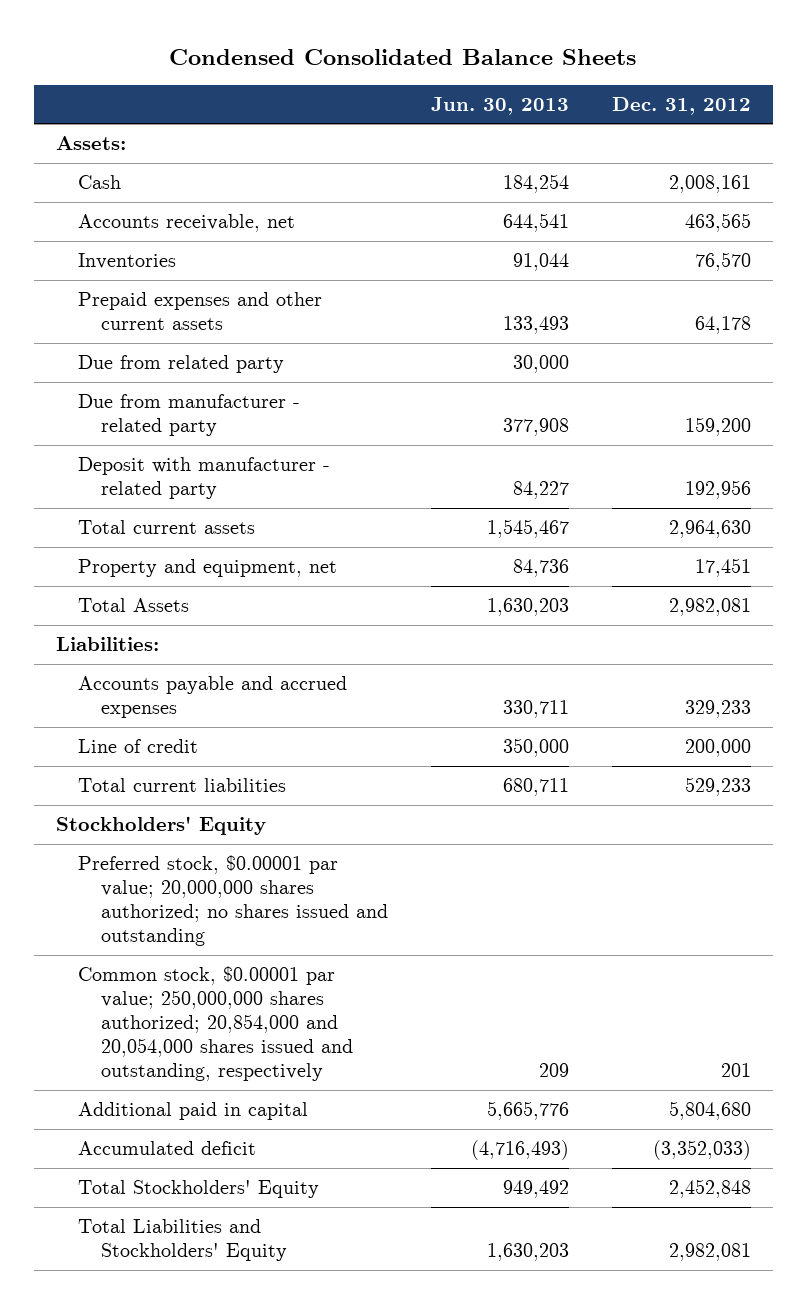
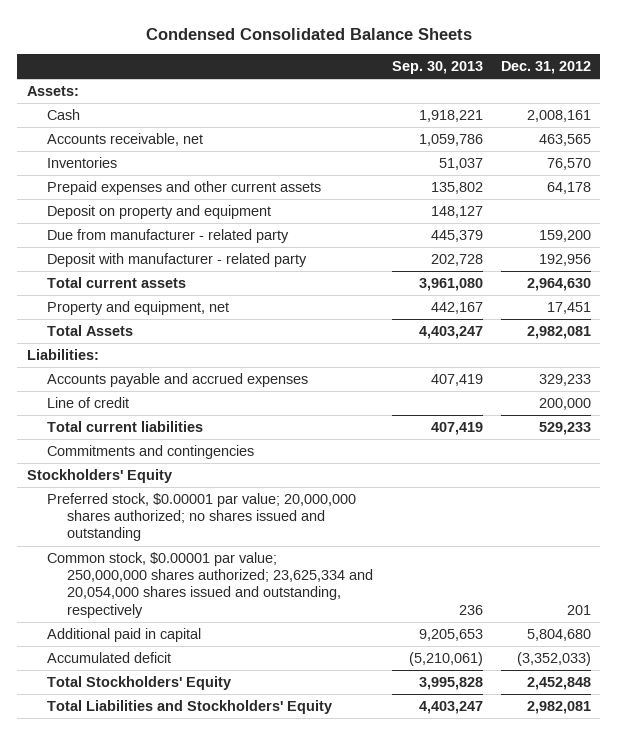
[430,97,569,116] Jun. 30, 2013 -> none
none -> [391,61,483,75] Sep. 30, 2013
[78,355,285,374] Due from related party -> none
none -> [46,205,271,220] Deposit on property and equipment
none -> [46,445,254,460] Commitments and contingencies
[78,966,353,1082] Common stock, $0.00001 par value; 250,000,000 shares authorized; 20,854,000 and 20,054,000 shares issued and outstanding, respectively -> [46,552,374,618] Common stock, $0.00001 par value; 250,000,000 shares authorized; 23,625,334 and 20,054,000 shares issued and outstanding, respectively

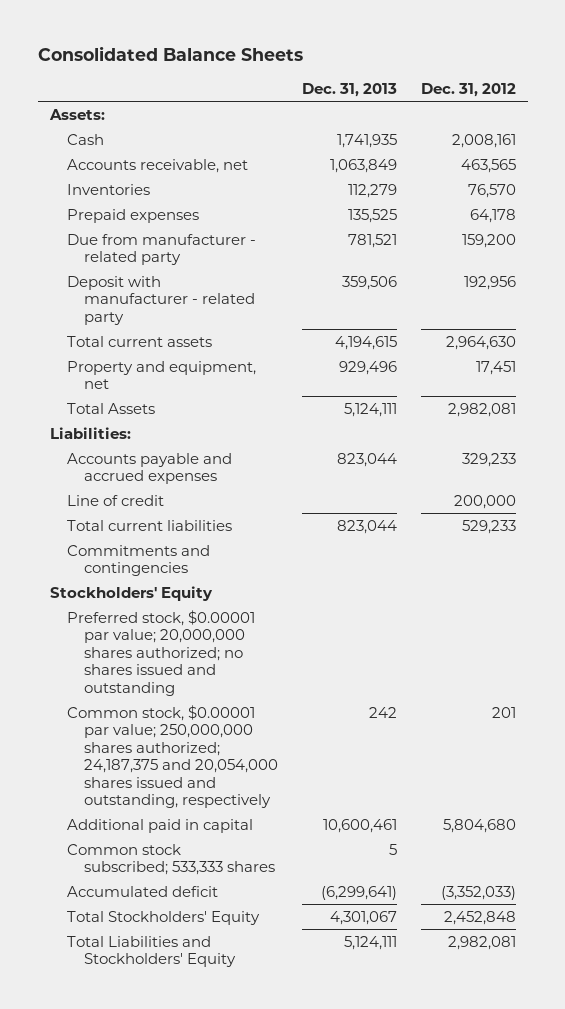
[145,27,472,40] Condensed Consolidated Balance Sheets -> [37,46,303,62] Consolidated Balance Sheets
[391,61,483,75] Sep. 30, 2013 -> none
none -> [301,83,397,98] Dec. 31, 2013
[46,205,271,220] Deposit on property and equipment -> none
[46,181,321,196] Prepaid expenses and other current assets -> [66,208,199,223] Prepaid expenses
[46,552,374,618] Common stock, $0.00001 par value; 250,000,000 shares authorized; 23,625,334 and 20,054,000 shares issued and outstanding, respectively -> [66,704,278,808] Common stock, $0.00001 par value; 250,000,000 shares authorized; 24,187,375 and 20,054,000 shares issued and outstanding, respectively
none -> [66,843,275,876] Common stock subscribed; 533,333 shares

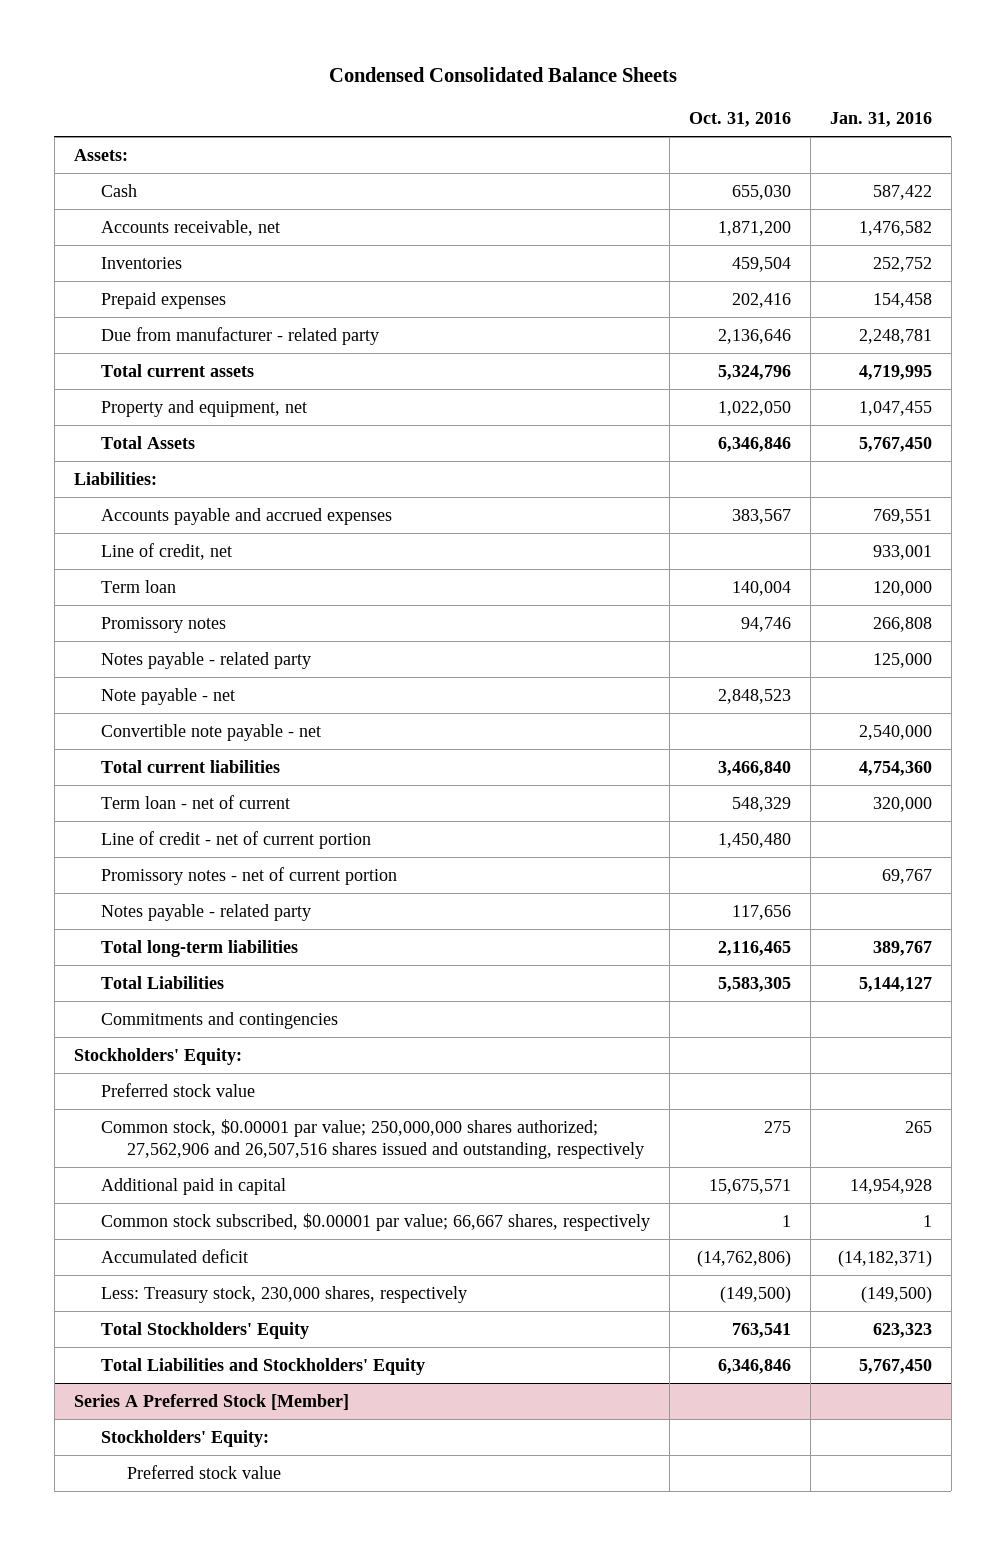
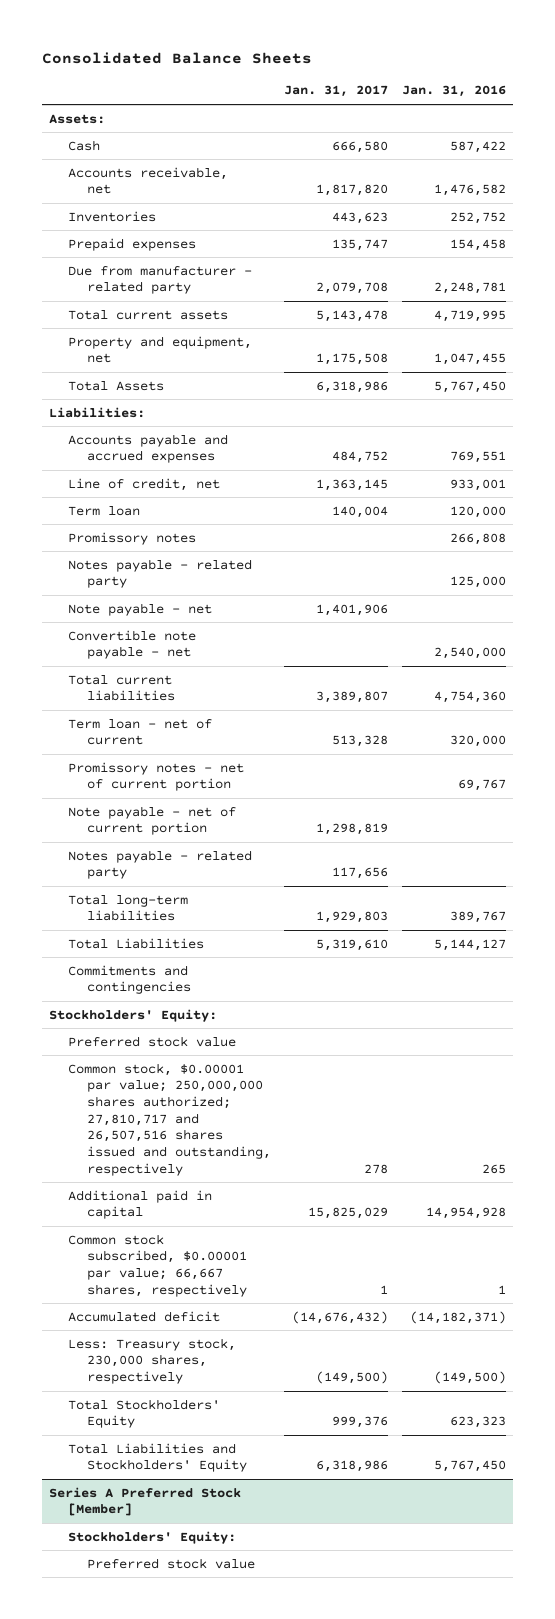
[328,67,677,83] Condensed Consolidated Balance Sheets -> [41,52,312,65] Consolidated Balance Sheets
[688,111,791,127] Oct. 31, 2016 -> none
none -> [284,85,389,98] Jan. 31, 2017
[100,830,371,849] Line of credit - net of current portion -> none
none -> [67,805,236,836] Note payable - net of current portion
[100,1118,645,1160] Common stock, $0.00001 par value; 250,000,000 shares authorized; 27,562,906 and 26,507,516 shares issued and outstanding, respectively -> [67,1062,271,1176] Common stock, $0.00001 par value; 250,000,000 shares authorized; 27,810,717 and 26,507,516 shares issued and outstanding, respectively

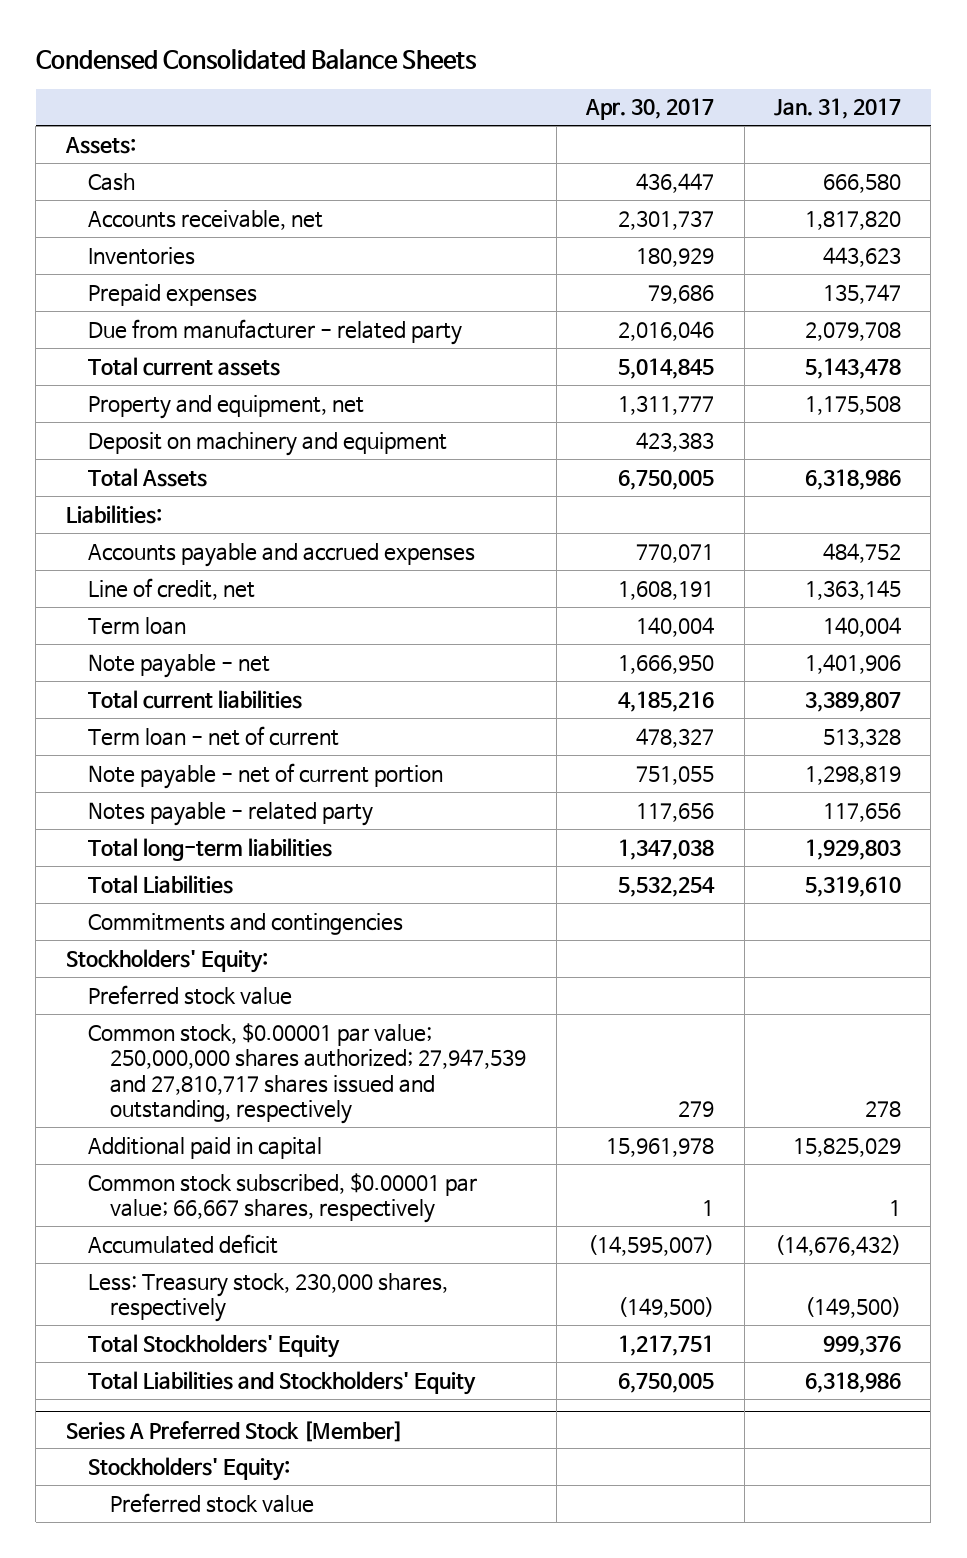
[41,52,312,65] Consolidated Balance Sheets -> [35,48,477,70] Condensed Consolidated Balance Sheets
[402,85,507,98] Jan. 31, 2016 -> none
none -> [585,98,715,121] Apr. 30, 2017
none -> [88,431,448,456] Deposit on machinery and equipment
[67,531,196,545] Promissory notes -> none
[67,558,252,589] Notes payable - related party -> none
[67,629,196,660] Convertible note payable - net -> none
[67,761,244,792] Promissory notes - net of current portion -> none
[67,1062,271,1176] Common stock, $0.00001 par value; 250,000,000 shares authorized; 27,810,717 and 26,507,516 shares issued and outstanding, respectively -> [88,1022,527,1125] Common stock, $0.00001 par value; 250,000,000 shares authorized; 27,947,539 and 27,810,717 shares issued and outstanding, respectively

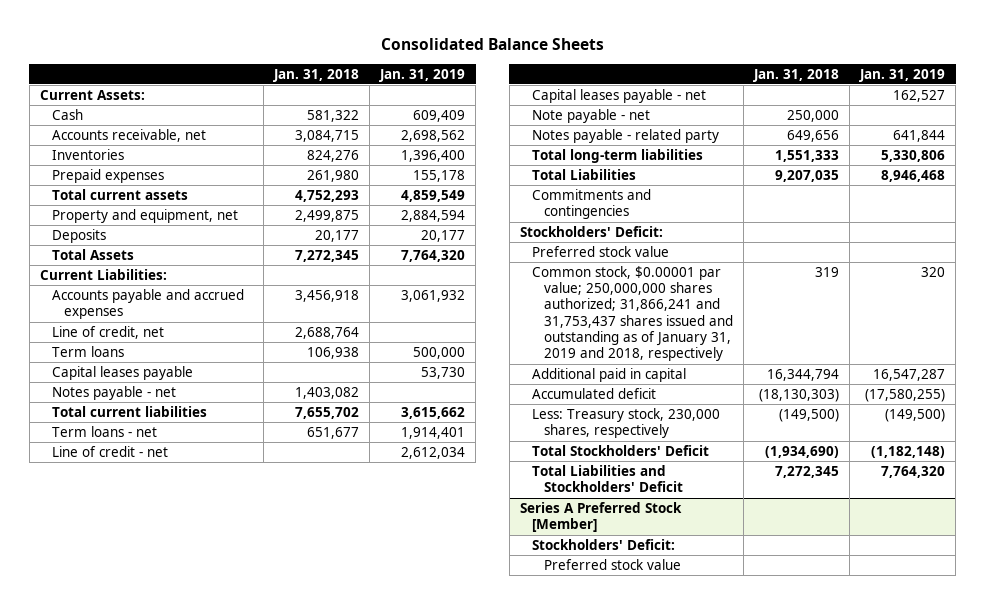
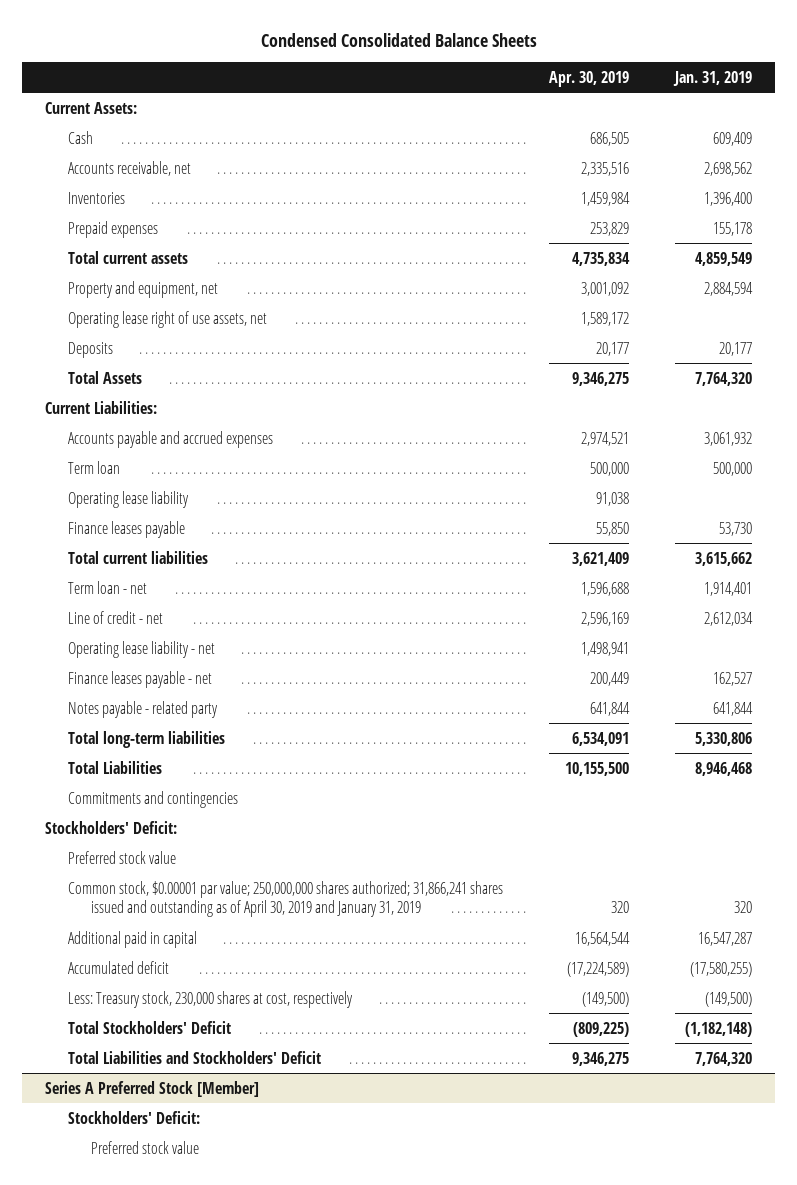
[380,38,604,51] Consolidated Balance Sheets -> [260,32,537,47] Condensed Consolidated Balance Sheets
[272,68,359,82] Jan. 31, 2018 -> none
none -> [549,70,630,87] Apr. 30, 2019
none -> [68,310,268,328] Operating lease right of use assets, net
[51,326,164,340] Line of credit, net -> none
[51,386,176,401] Notes payable - net -> none
[51,346,124,358] Term loans -> [68,460,121,474] Term loan
none -> [68,490,190,508] Operating lease liability
[51,366,193,381] Capital leases payable -> [68,520,186,538] Finance leases payable
[51,426,157,438] Term loans - net -> [68,580,148,594] Term loan - net
[531,109,650,124] Note payable - net -> none
none -> [68,640,216,658] Operating lease liability - net
[531,89,706,104] Capital leases payable - net -> [68,670,213,688] Finance leases payable - net
[531,266,733,362] Common stock, $0.00001 par value; 250,000,000 shares authorized; 31,866,241 and 31,753,437 shares issued and outstanding as of January 31, 2019 and 2018, respectively -> [68,880,504,918] Common stock, $0.00001 par value; 250,000,000 shares authorized; 31,866,241 shares issued and outstanding as of April 30, 2019 and January 31, 2019
[531,408,720,439] Less: Treasury stock, 230,000 shares, respectively -> [68,990,354,1008] Less: Treasury stock, 230,000 shares at cost, respectively

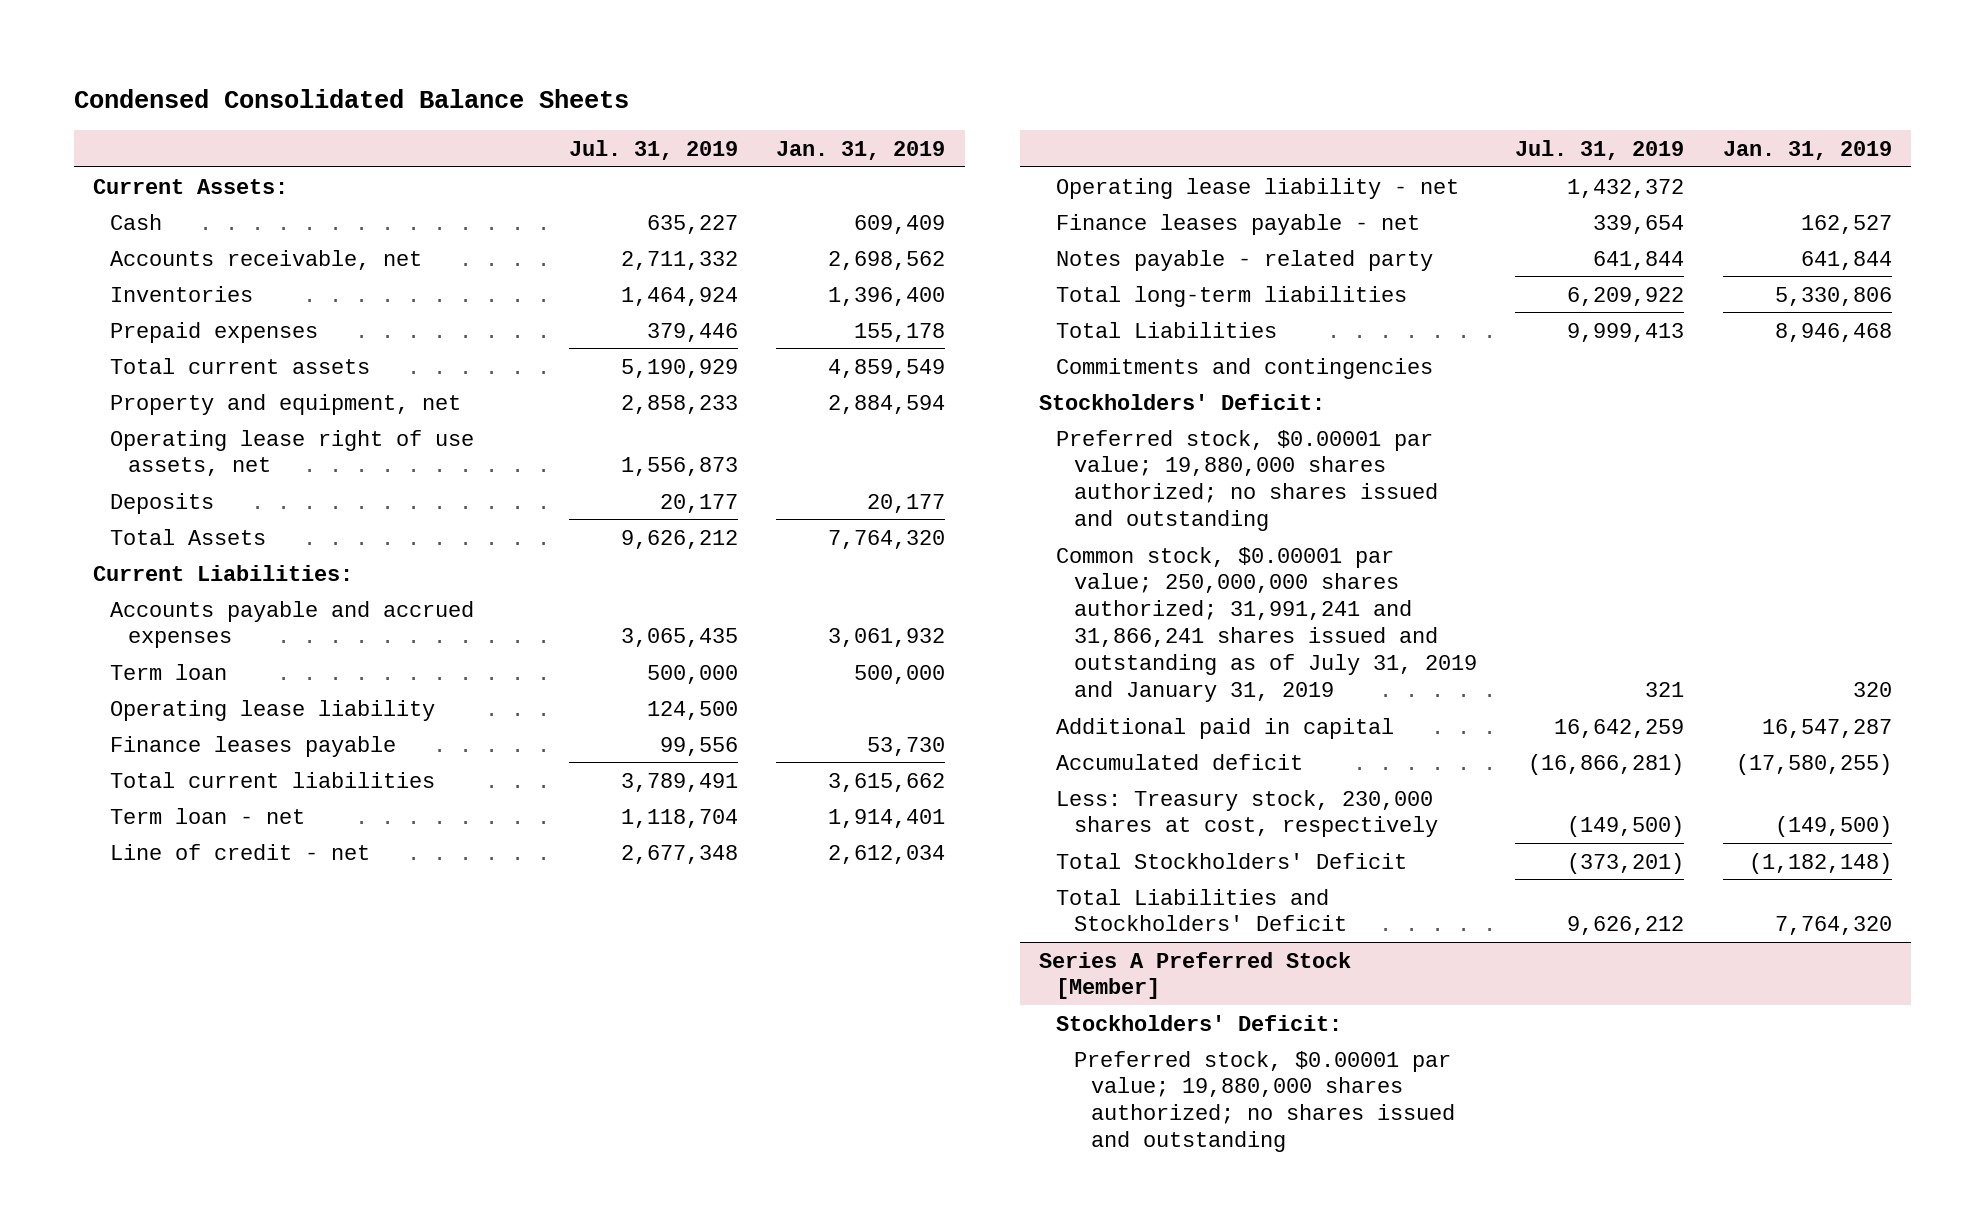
[549,70,630,87] Apr. 30, 2019 -> none
none -> [568,139,738,160] Jul. 31, 2019
[68,850,177,864] Preferred stock value -> [1056,429,1438,532] Preferred stock, $0.00001 par value; 19,880,000 shares authorized; no shares issued and outstanding
[68,880,504,918] Common stock, $0.00001 par value; 250,000,000 shares authorized; 31,866,241 shares issued and outstanding as of April 30, 2019 and January 31, 2019 -> [1056,546,1477,702] Common stock, $0.00001 par value; 250,000,000 shares authorized; 31,991,241 and 31,866,241 shares issued and outstanding as of July 31, 2019 and January 31, 2019
[90,1140,199,1154] Preferred stock value -> [1073,1050,1456,1153] Preferred stock, $0.00001 par value; 19,880,000 shares authorized; no shares issued and outstanding

